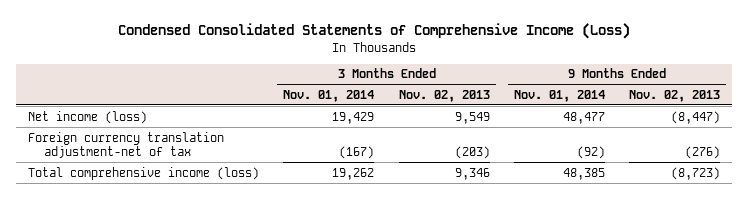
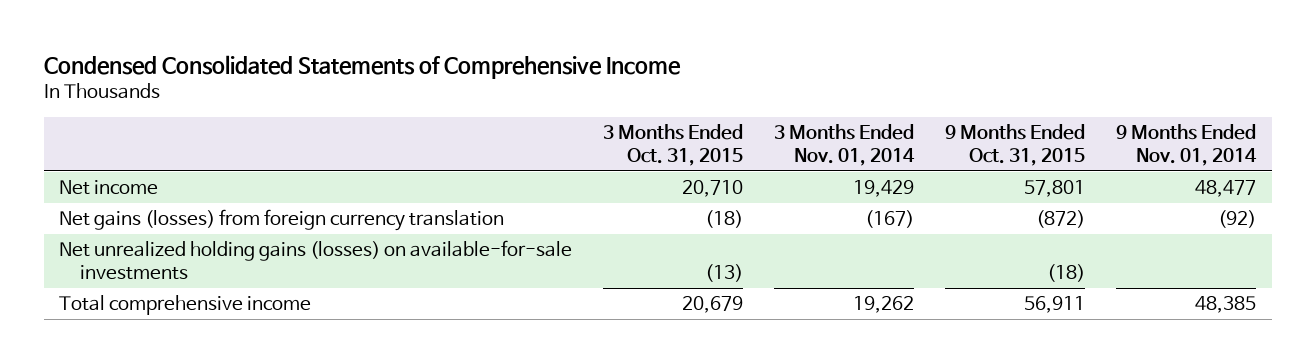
[118,23,631,40] Condensed Consolidated Statements of Comprehensive Income (Loss) -> [43,54,681,79] Condensed Consolidated Statements of Comprehensive Income
[398,89,490,102] Nov. 02, 2013 -> none
[628,89,720,102] Nov. 02, 2013 -> none
none -> [603,123,744,166] 3 Months Ended Oct. 31, 2015
none -> [945,123,1086,166] 9 Months Ended Oct. 31, 2015
[28,110,148,124] Net income (loss) -> [59,180,159,196] Net income
[28,131,225,158] Foreign currency translation adjustment-net of tax -> [59,209,505,232] Net gains (losses) from foreign currency translation
none -> [59,240,573,280] Net unrealized holding gains (losses) on available-for-sale investments
[28,166,260,180] Total comprehensive income (loss) -> [59,295,312,316] Total comprehensive income

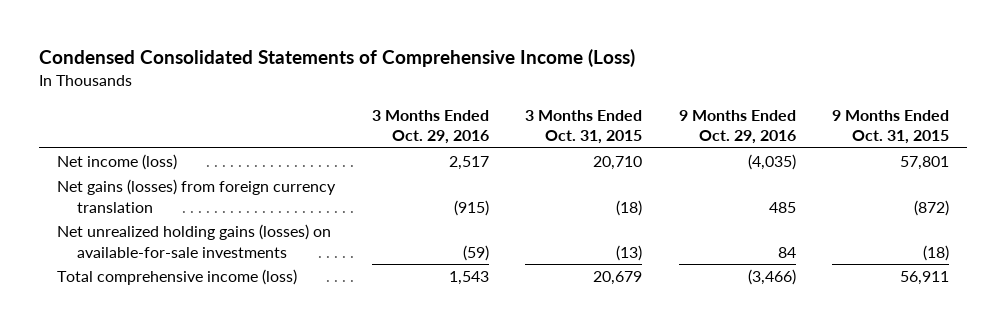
[43,54,681,79] Condensed Consolidated Statements of Comprehensive Income -> [39,49,636,68] Condensed Consolidated Statements of Comprehensive Income (Loss)
[774,123,916,166] 3 Months Ended Nov. 01, 2014 -> none
[1116,123,1258,166] 9 Months Ended Nov. 01, 2014 -> none
none -> [371,109,489,144] 3 Months Ended Oct. 29, 2016
none -> [678,109,796,144] 9 Months Ended Oct. 29, 2016
[59,180,159,196] Net income -> [57,154,178,171] Net income (loss)
[59,295,312,316] Total comprehensive income -> [57,269,298,286] Total comprehensive income (loss)

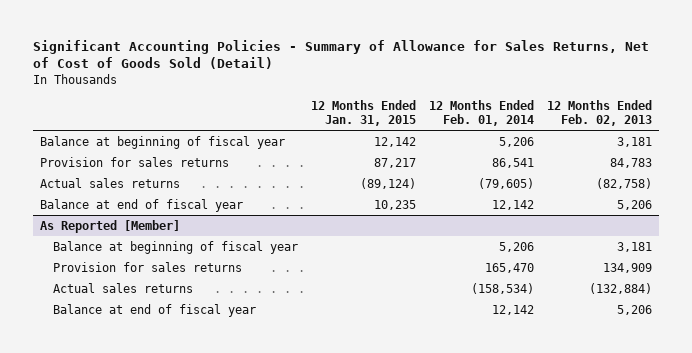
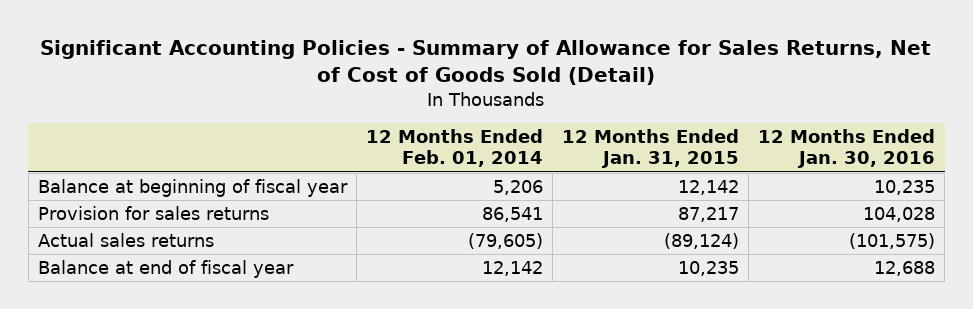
[547,99,653,126] 12 Months Ended Feb. 02, 2013 -> none
none -> [758,128,936,169] 12 Months Ended Jan. 30, 2016
[39,219,180,233] As Reported [Member] -> none
[53,240,299,254] Balance at beginning of fiscal year -> none
[53,261,243,272] Provision for sales returns -> none
[53,282,194,293] Actual sales returns -> none
[53,303,257,317] Balance at end of fiscal year -> none

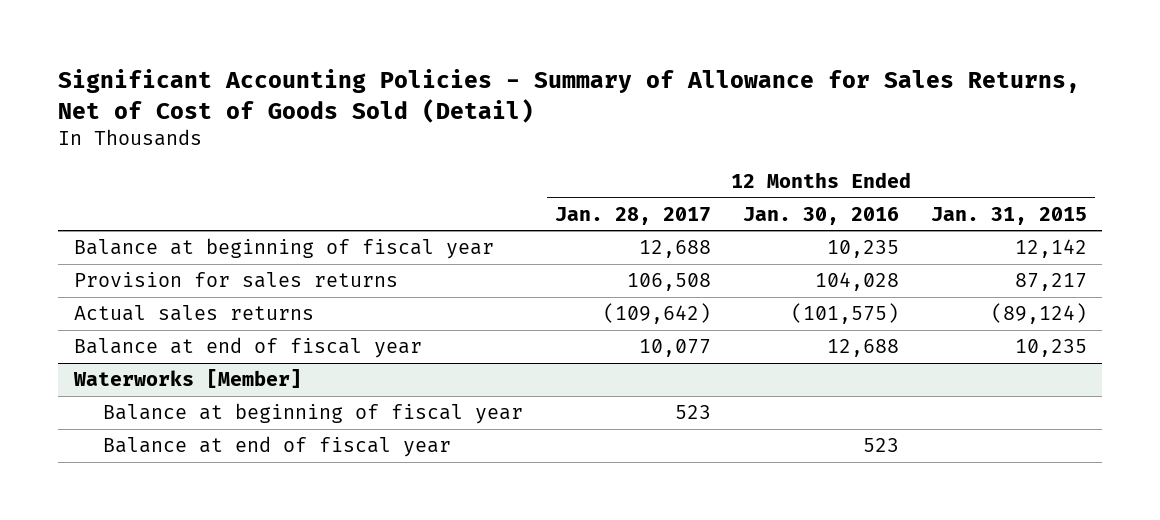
[365,128,543,168] 12 Months Ended Feb. 01, 2014 -> none
none -> [555,206,712,225] Jan. 28, 2017
none -> [72,369,302,389] Waterworks [Member]
none -> [103,403,524,425] Balance at beginning of fiscal year
none -> [103,436,452,458] Balance at end of fiscal year

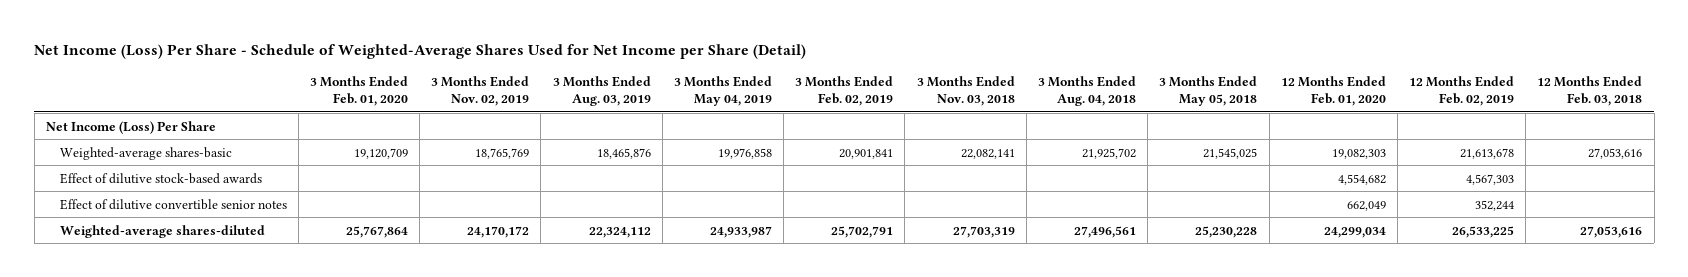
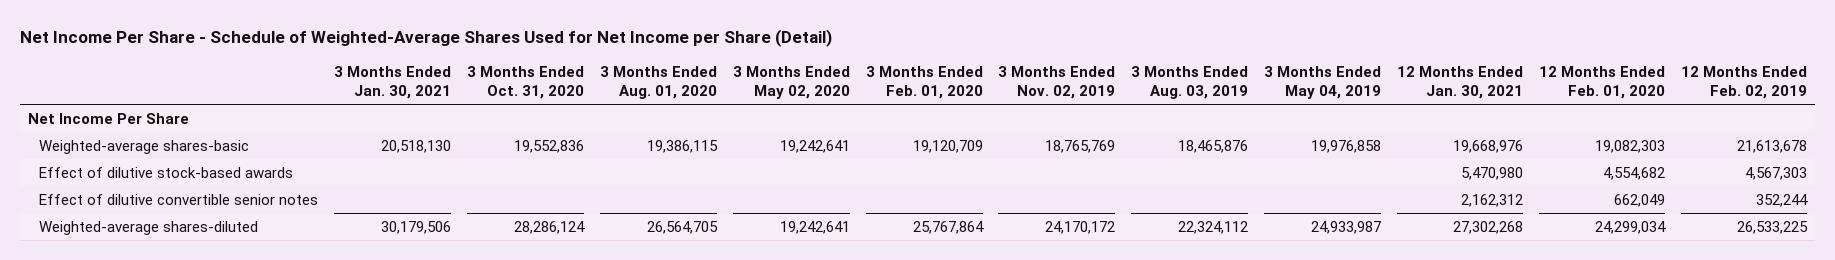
[34,44,807,60] Net Income (Loss) Per Share - Schedule of Weighted-Average Shares Used for Net Income per Share (Detail) -> [19,29,832,48] Net Income Per Share - Schedule of Weighted-Average Shares Used for Net Income per Share (Detail)
[795,76,894,106] 3 Months Ended Feb. 02, 2019 -> none
[916,76,1015,106] 3 Months Ended Nov. 03, 2018 -> none
[1038,76,1137,106] 3 Months Ended Aug. 04, 2018 -> none
[1159,76,1258,106] 3 Months Ended May 05, 2018 -> none
[1537,76,1643,106] 12 Months Ended Feb. 03, 2018 -> none
none -> [334,65,452,99] 3 Months Ended Jan. 30, 2021
none -> [466,65,584,99] 3 Months Ended Oct. 31, 2020
none -> [599,65,717,99] 3 Months Ended Aug. 01, 2020
none -> [732,65,850,99] 3 Months Ended May 02, 2020
none -> [1396,65,1523,99] 12 Months Ended Jan. 30, 2021
[45,120,216,134] Net Income (Loss) Per Share -> [27,112,189,124] Net Income Per Share

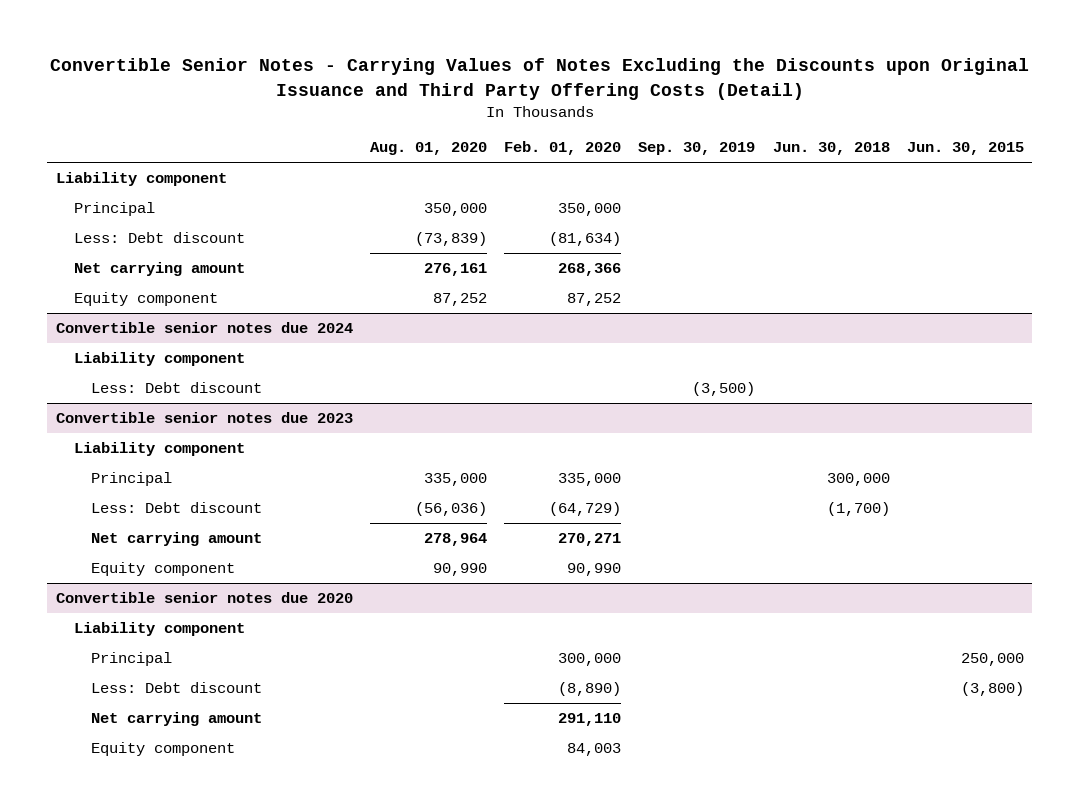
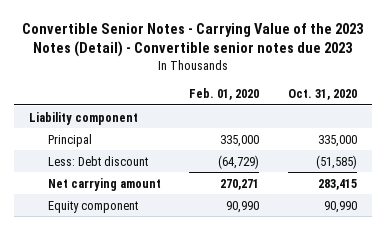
[49,58,1029,100] Convertible Senior Notes - Carrying Values of Notes Excluding the Discounts upon Original Issuance and Third Party Offering Costs (Detail) -> [22,22,365,58] Convertible Senior Notes - Carrying Value of the 2023 Notes (Detail) - Convertible senior notes due 2023
[370,142,488,156] Aug. 01, 2020 -> none
[638,142,756,156] Sep. 30, 2019 -> none
[772,142,890,156] Jun. 30, 2018 -> none
[906,142,1024,156] Jun. 30, 2015 -> none
none -> [288,88,358,100] Oct. 31, 2020
[73,202,155,217] Principal -> none
[73,232,245,244] Less: Debt discount -> none
[73,262,245,277] Net carrying amount -> none
[73,292,218,307] Equity component -> none
[55,322,353,334] Convertible senior notes due 2024 -> none
[73,352,245,367] Liability component -> none
[91,382,263,394] Less: Debt discount -> none
[55,412,353,424] Convertible senior notes due 2023 -> none
[73,442,245,457] Liability component -> none
[55,592,353,604] Convertible senior notes due 2020 -> none
[73,622,245,637] Liability component -> none
[91,652,173,667] Principal -> none
[91,682,263,694] Less: Debt discount -> none
[91,712,263,727] Net carrying amount -> none
[91,742,236,757] Equity component -> none

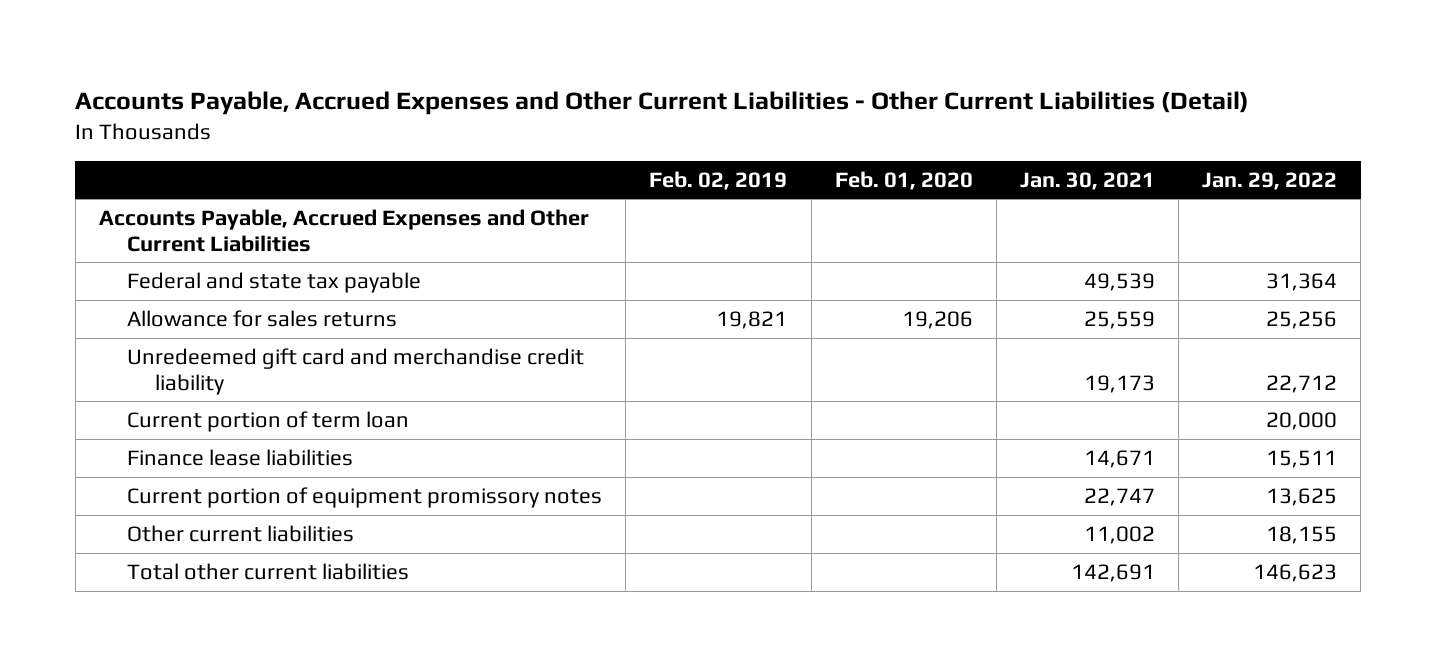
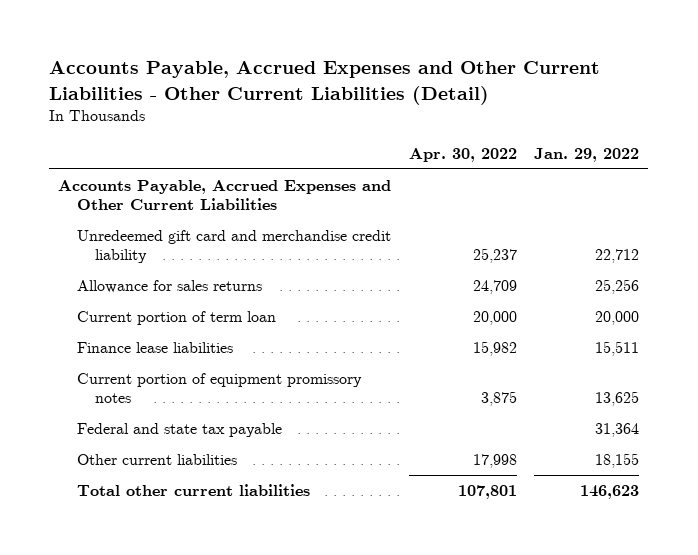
[649,170,788,190] Feb. 02, 2019 -> none
[834,170,973,190] Feb. 01, 2020 -> none
[1019,171,1155,190] Jan. 30, 2021 -> none
none -> [408,147,517,162] Apr. 30, 2022
[127,309,398,327] Allowance for sales returns -> [76,280,262,294] Allowance for sales returns
[127,271,422,293] Federal and state tax payable -> [76,423,282,438] Federal and state tax payable

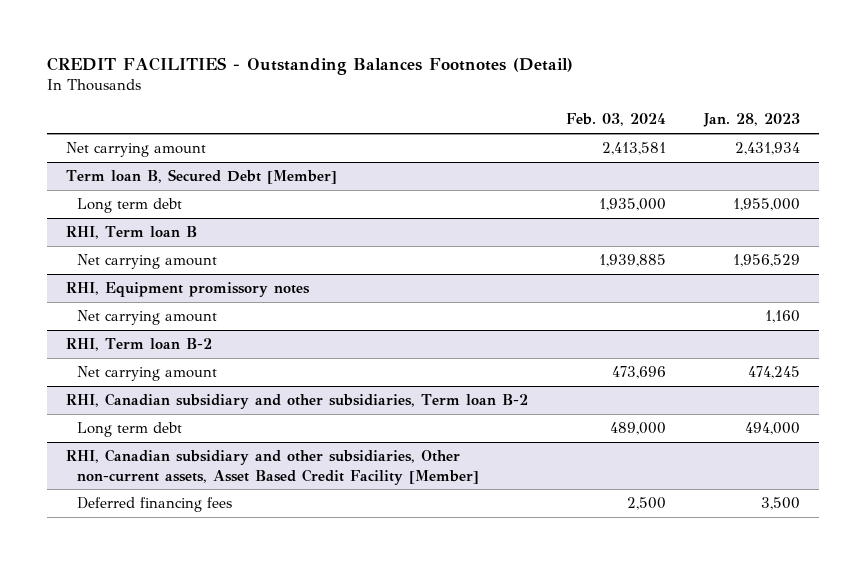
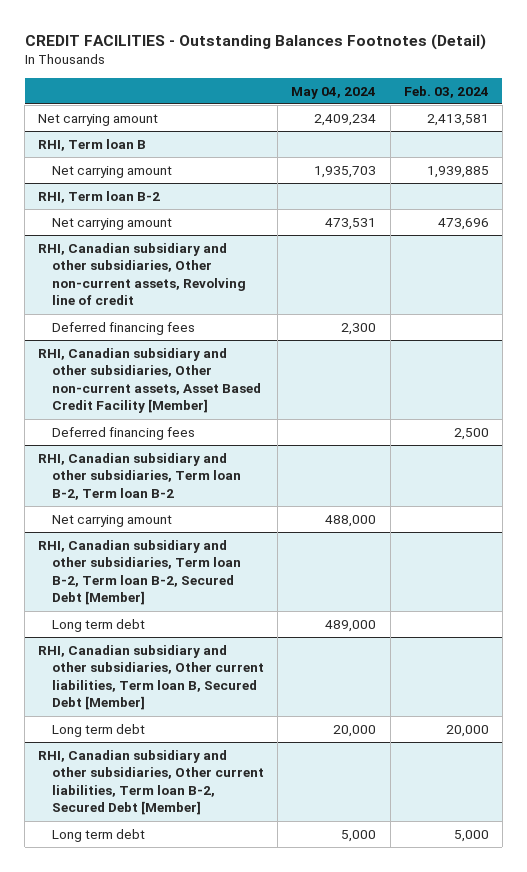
[703,113,801,128] Jan. 28, 2023 -> none
none -> [291,86,377,99] May 04, 2024
[66,169,338,185] Term loan B, Secured Debt [Member] -> none
[77,198,183,214] Long term debt -> none
[66,282,311,298] RHI, Equipment promissory notes -> none
[77,310,218,326] Net carrying amount -> none
[66,393,529,410] RHI, Canadian subsidiary and other subsidiaries, Term loan B-2 -> none
[77,422,183,438] Long term debt -> none
none -> [38,242,247,306] RHI, Canadian subsidiary and other subsidiaries, Other non-current assets, Revolving line of credit
none -> [52,321,196,335] Deferred financing fees
none -> [38,452,242,500] RHI, Canadian subsidiary and other subsidiaries, Term loan B-2, Term loan B-2
none -> [52,514,173,527] Net carrying amount
none -> [38,539,242,606] RHI, Canadian subsidiary and other subsidiaries, Term loan B-2, Term loan B-2, Secured Debt [Member]
none -> [52,618,146,632] Long term debt
none -> [38,644,265,711] RHI, Canadian subsidiary and other subsidiaries, Other current liabilities, Term loan B, Secured Debt [Member]
none -> [52,723,146,737] Long term debt
none -> [38,749,265,816] RHI, Canadian subsidiary and other subsidiaries, Other current liabilities, Term loan B-2, Secured Debt [Member]
none -> [52,828,146,842] Long term debt

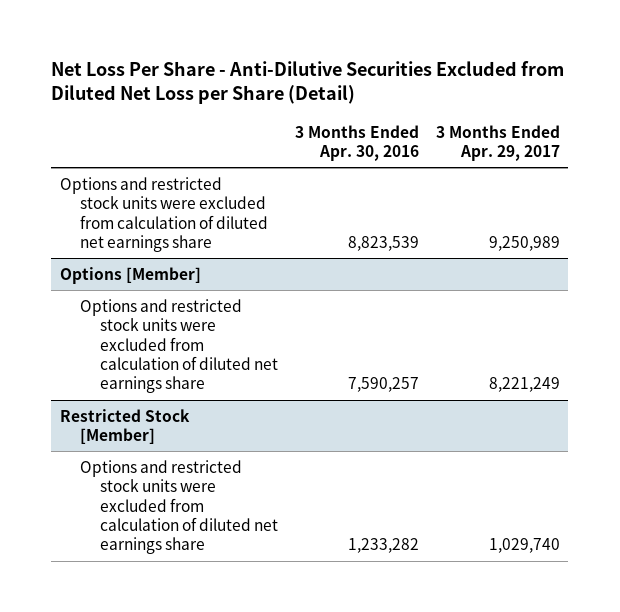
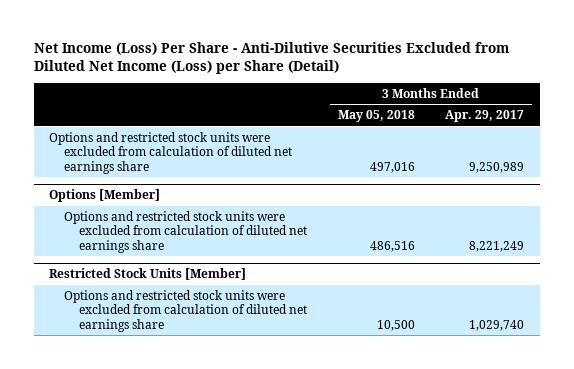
[51,60,565,105] Net Loss Per Share - Anti-Dilutive Securities Excluded from Diluted Net Loss per Share (Detail) -> [34,41,510,75] Net Income (Loss) Per Share - Anti-Dilutive Securities Excluded from Diluted Net Income (Loss) per Share (Detail)
[295,124,420,162] 3 Months Ended Apr. 30, 2016 -> none
none -> [337,110,415,123] May 05, 2018
[59,408,190,445] Restricted Stock [Member] -> [49,268,247,281] Restricted Stock Units [Member]

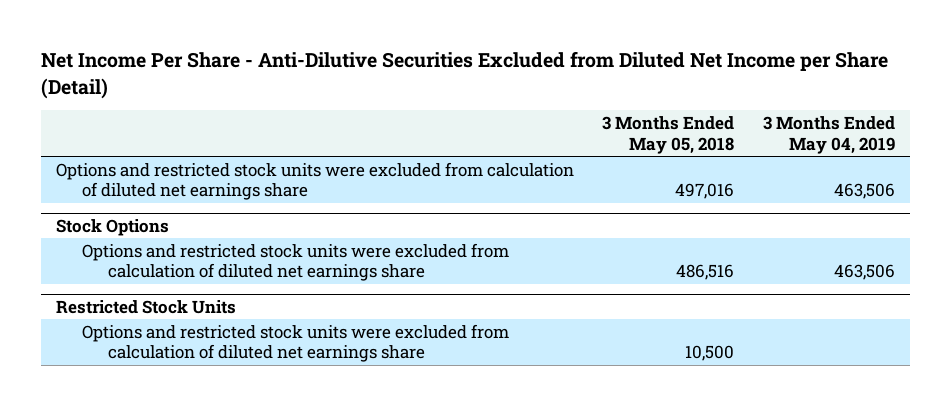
[34,41,510,75] Net Income (Loss) Per Share - Anti-Dilutive Securities Excluded from Diluted Net Income (Loss) per Share (Detail) -> [41,51,889,99] Net Income Per Share - Anti-Dilutive Securities Excluded from Diluted Net Income per Share (Detail)
[445,110,525,123] Apr. 29, 2017 -> none
none -> [763,116,896,154] 3 Months Ended May 04, 2019
[49,189,161,203] Options [Member] -> [55,218,169,236] Stock Options
[49,268,247,281] Restricted Stock Units [Member] -> [55,299,236,314] Restricted Stock Units

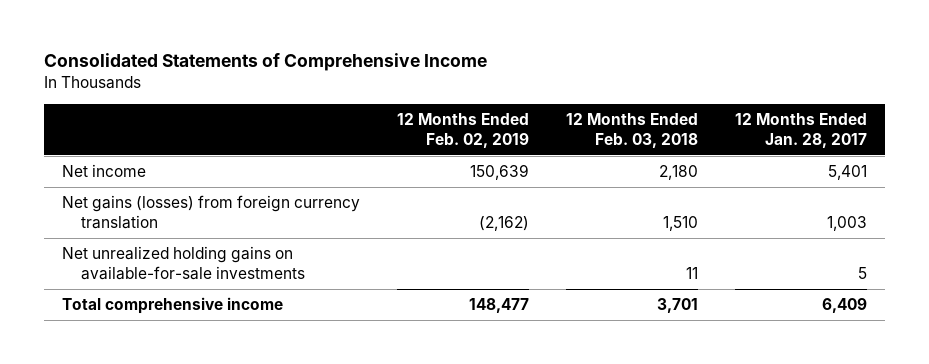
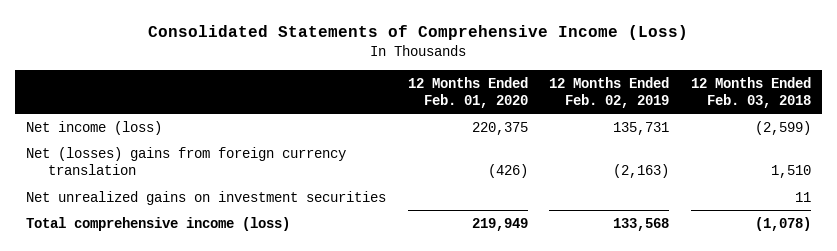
[43,53,487,72] Consolidated Statements of Comprehensive Income -> [148,24,689,40] Consolidated Statements of Comprehensive Income (Loss)
[734,112,867,148] 12 Months Ended Jan. 28, 2017 -> none
none -> [407,76,528,108] 12 Months Ended Feb. 01, 2020
[62,164,147,178] Net income -> [25,120,162,135] Net income (loss)
[470,164,530,181] 150,639 -> [613,121,670,135] 135,731
[658,165,698,181] 2,180 -> [754,120,811,135] (2,599)
[62,195,361,230] Net gains (losses) from foreign currency translation -> [25,146,346,176] Net (losses) gains from foreign currency translation
[479,216,530,232] (2,162) -> [613,164,670,179] (2,163)
[62,246,306,281] Net unrealized holding gains on available-for-sale investments -> [25,190,386,205] Net unrealized gains on investment securities
[62,297,284,315] Total comprehensive income -> [25,216,290,231] Total comprehensive income (loss)
[469,298,530,314] 148,477 -> [613,217,670,231] 133,568
[656,298,698,314] 3,701 -> [754,216,811,231] (1,078)

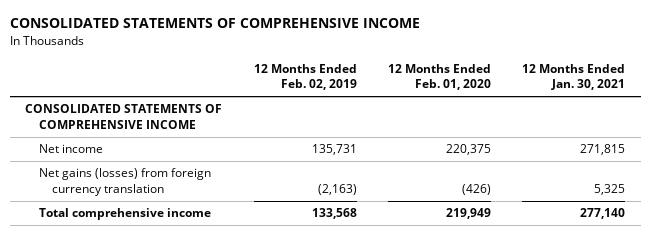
[148,24,689,40] Consolidated Statements of Comprehensive Income (Loss) -> [9,18,420,29] CONSOLIDATED STATEMENTS OF COMPREHENSIVE INCOME
[690,76,811,108] 12 Months Ended Feb. 03, 2018 -> none
none -> [522,64,626,91] 12 Months Ended Jan. 30, 2021
[25,190,386,205] Net unrealized gains on investment securities -> none
none -> [25,104,223,129] CONSOLIDATED STATEMENTS OF COMPREHENSIVE INCOME
[25,120,162,135] Net income (loss) -> [38,144,103,154] Net income
[25,146,346,176] Net (losses) gains from foreign currency translation -> [38,168,211,196] Net gains (losses) from foreign currency translation
[25,216,290,231] Total comprehensive income (loss) -> [38,208,211,221] Total comprehensive income

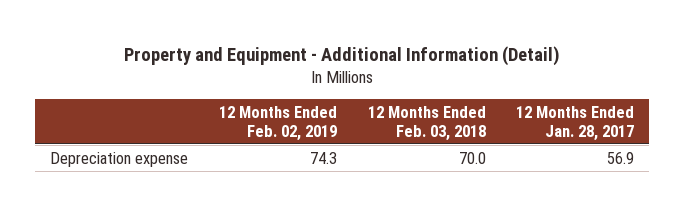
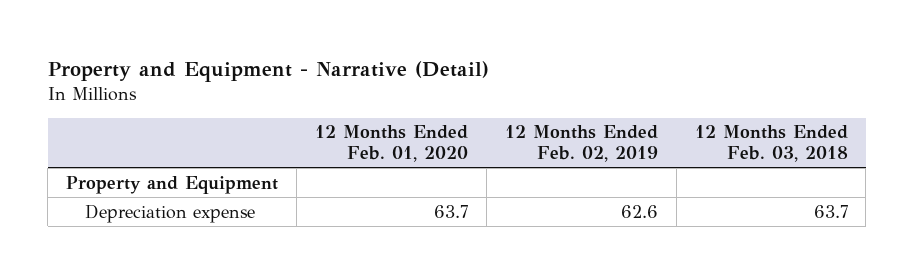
[124,45,561,66] Property and Equipment - Additional Information (Detail) -> [47,60,489,82] Property and Equipment - Narrative (Detail)
[516,105,635,141] 12 Months Ended Jan. 28, 2017 -> none
none -> [315,125,469,162] 12 Months Ended Feb. 01, 2020
none -> [66,175,279,194] Property and Equipment
[309,151,337,164] 74.3 -> [620,204,658,218] 62.6
[458,151,486,164] 70.0 -> [813,204,848,218] 63.7

